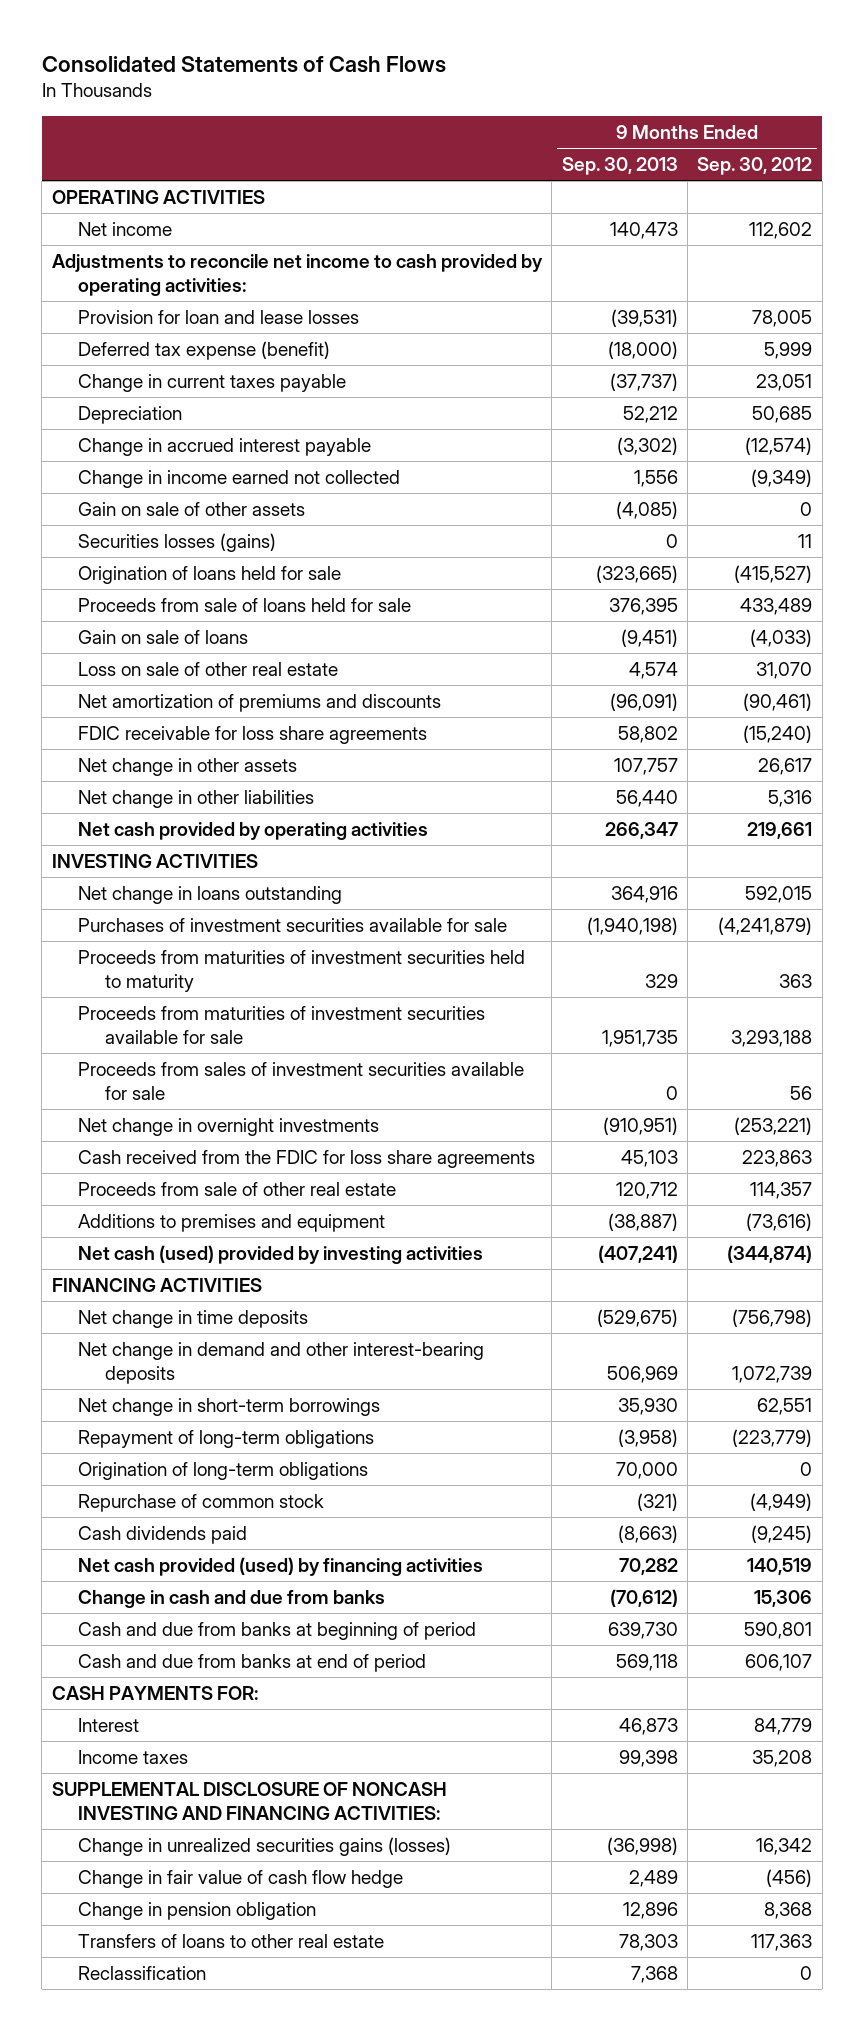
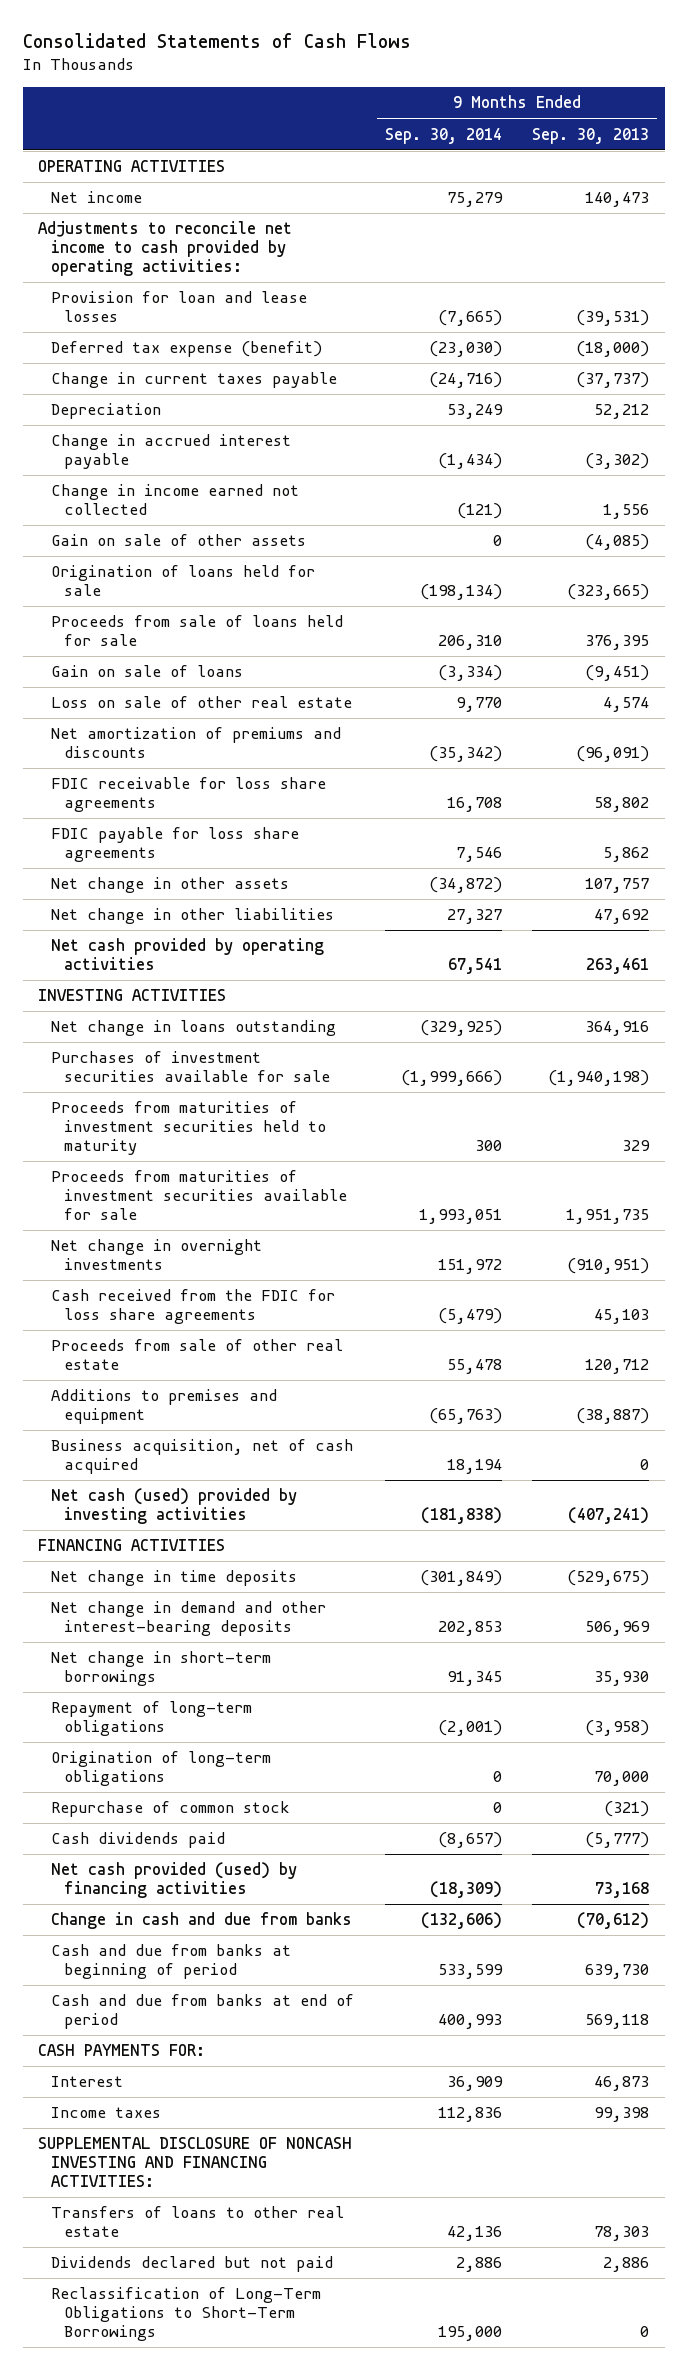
[697,157,813,176] Sep. 30, 2012 -> none
none -> [384,127,502,144] Sep. 30, 2014
[78,532,277,552] Securities losses (gains) -> none
none -> [50,827,299,863] FDIC payable for loss share agreements
[615,789,678,807] 56,440 -> [594,909,650,925] 47,692
[604,821,678,839] 266,347 -> [586,958,650,975] 263,461
[78,1061,525,1100] Proceeds from sales of investment securities available for sale -> none
none -> [50,1439,353,1475] Business acquisition, net of cash acquired
[617,1524,678,1543] (8,663) -> [585,1832,650,1849] (5,777)
[618,1557,678,1575] 70,282 -> [595,1882,650,1899] 73,168
[78,1836,452,1856] Change in unrealized securities gains (losses) -> none
[78,1869,404,1888] Change in fair value of cash flow hedge -> none
[78,1901,317,1920] Change in pension obligation -> none
[78,1965,207,1980] Reclassification -> none
none -> [50,2256,333,2273] Dividends declared but not paid
none -> [50,2287,321,2342] Reclassification of Long-Term Obligations to Short-Term Borrowings

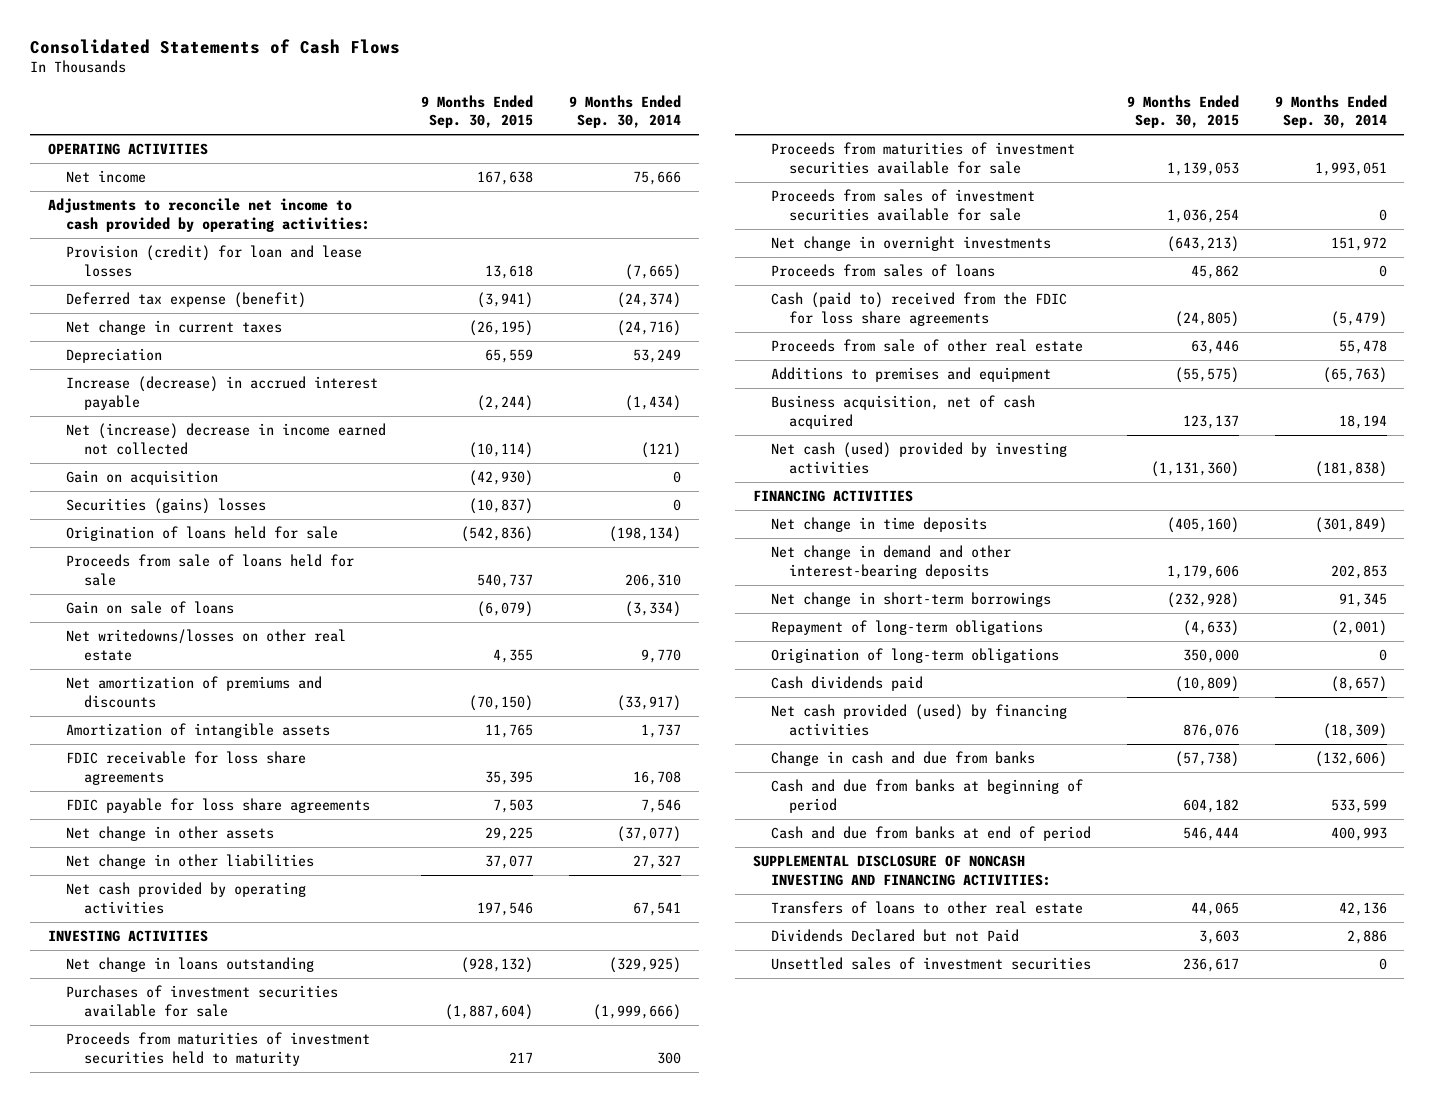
[532,127,650,144] Sep. 30, 2013 -> none
none -> [421,94,534,129] 9 Months Ended Sep. 30, 2015
[446,192,503,208] 75,279 -> [632,171,681,186] 75,666
[50,291,307,323] Provision for loan and lease losses -> [65,245,362,277] Provision (credit) for loan and lease losses
[428,341,502,358] (23,030) -> [616,292,681,309] (24,374)
[50,372,337,389] Change in current taxes payable -> [65,320,282,336] Net change in current taxes
[50,534,306,547] Gain on sale of other assets -> none
[50,434,291,470] Change in accrued interest payable -> [65,376,378,410] Increase (decrease) in accrued interest payable
[50,484,299,516] Change in income earned not collected -> [65,423,386,455] Net (increase) decrease in income earned not collected
none -> [65,470,218,486] Gain on acquisition
none -> [65,498,266,515] Securities (gains) losses
[50,696,352,709] Loss on sale of other real estate -> [65,629,346,661] Net writedowns/losses on other real estate
[428,746,502,763] (35,342) -> [616,694,681,711] (33,917)
none -> [65,723,330,739] Amortization of intangible assets
[428,877,502,894] (34,872) -> [616,826,681,843] (37,077)
none -> [771,189,1036,221] Proceeds from sales of investment securities available for sale
none -> [771,264,996,278] Proceeds from sales of loans
[50,1289,335,1325] Cash received from the FDIC for loss share agreements -> [771,292,1068,326] Cash (paid to) received from the FDIC for loss share agreements
[50,1801,290,1818] Repurchase of common stock -> none
[38,2044,206,2057] CASH PAYMENTS FOR: -> none
[50,2076,123,2088] Interest -> none
[50,2107,161,2119] Income taxes -> none
[50,2287,321,2342] Reclassification of Long-Term Obligations to Short-Term Borrowings -> none
[50,2256,333,2273] Dividends declared but not paid -> [771,929,1020,943] Dividends Declared but not Paid
none -> [771,957,1092,971] Unsettled sales of investment securities

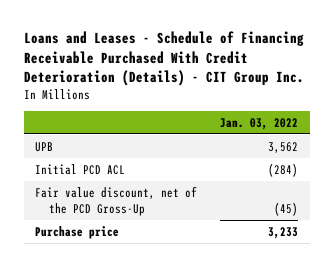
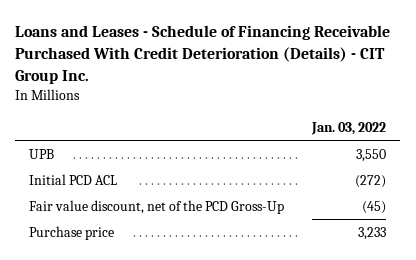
[268,141,299,153] 3,562 -> [356,148,387,162] 3,550
[268,162,299,177] (284) -> [355,174,387,188] (272)

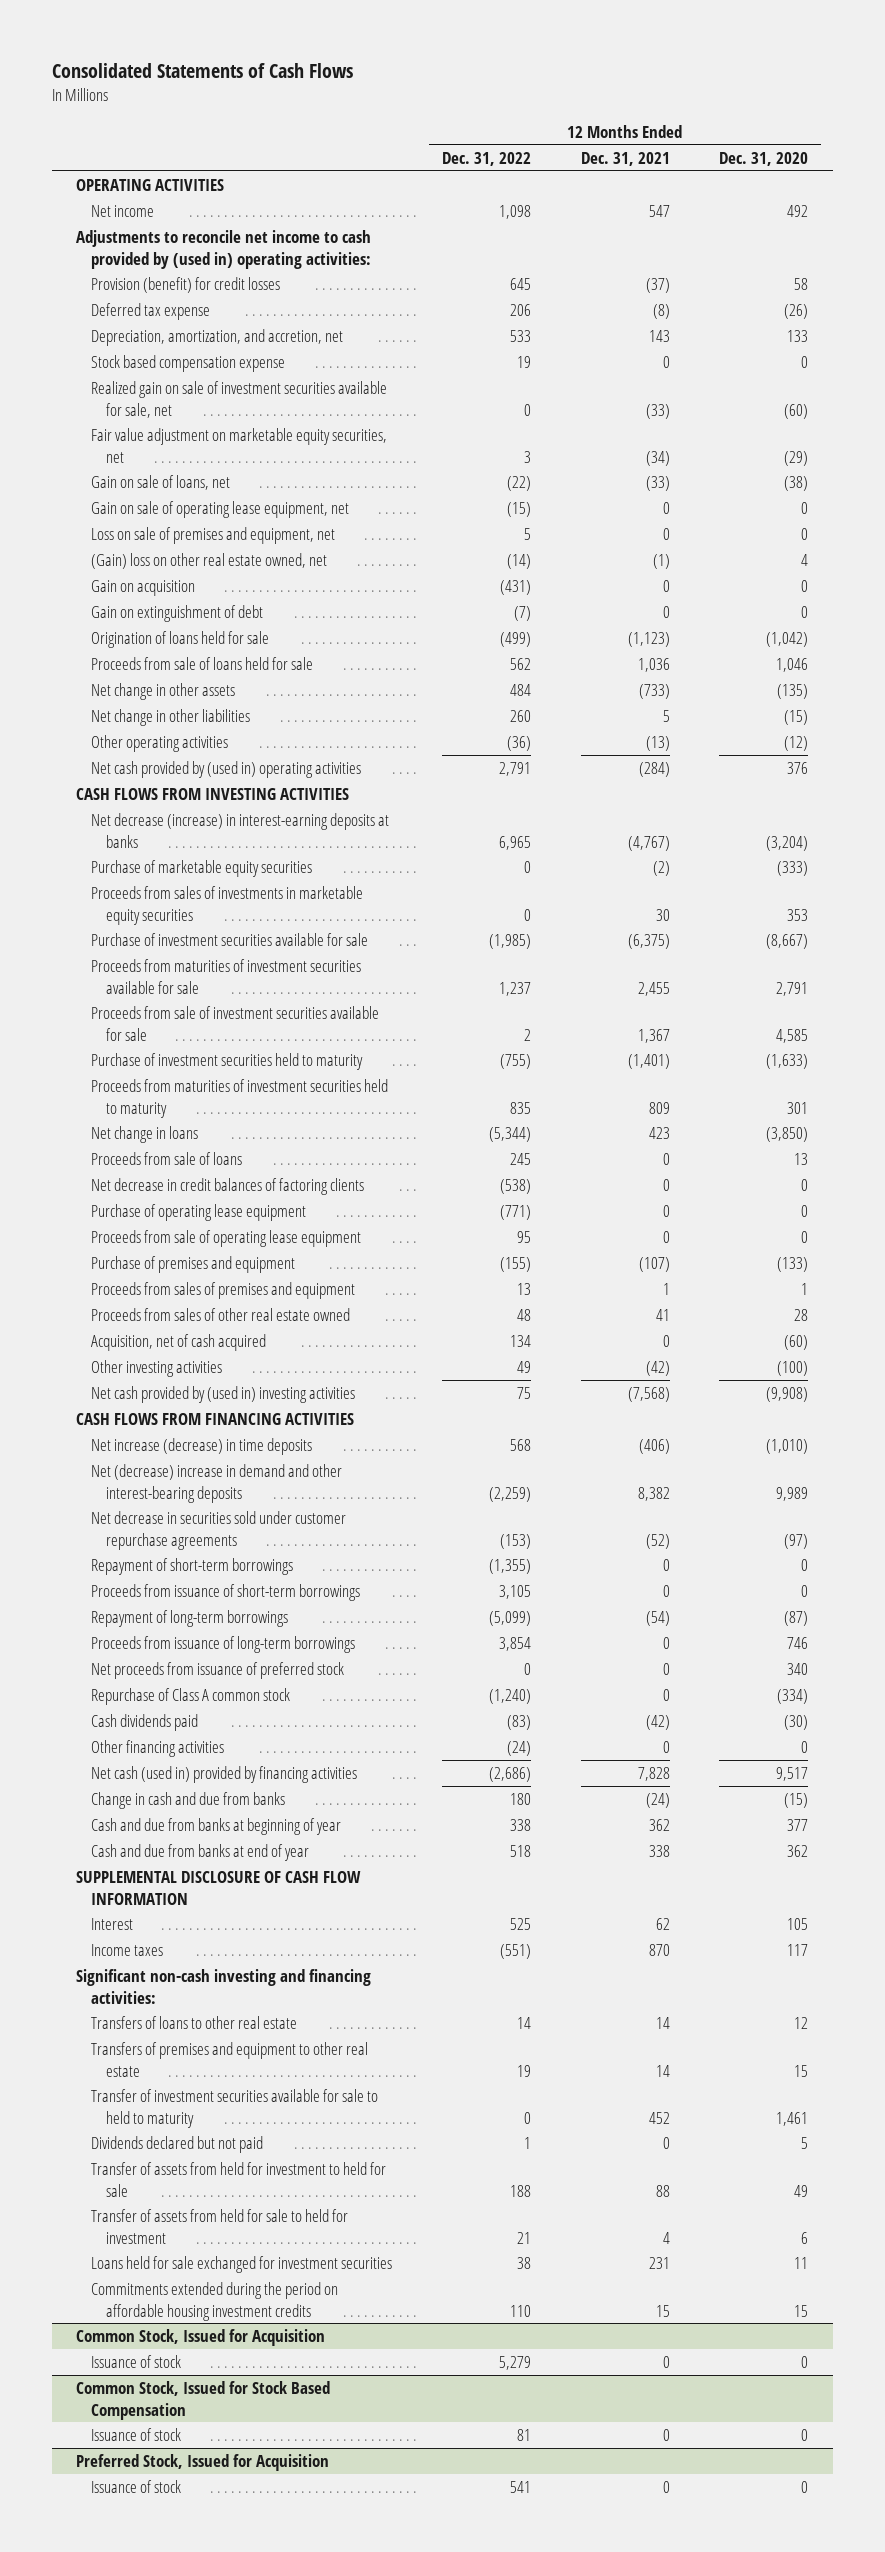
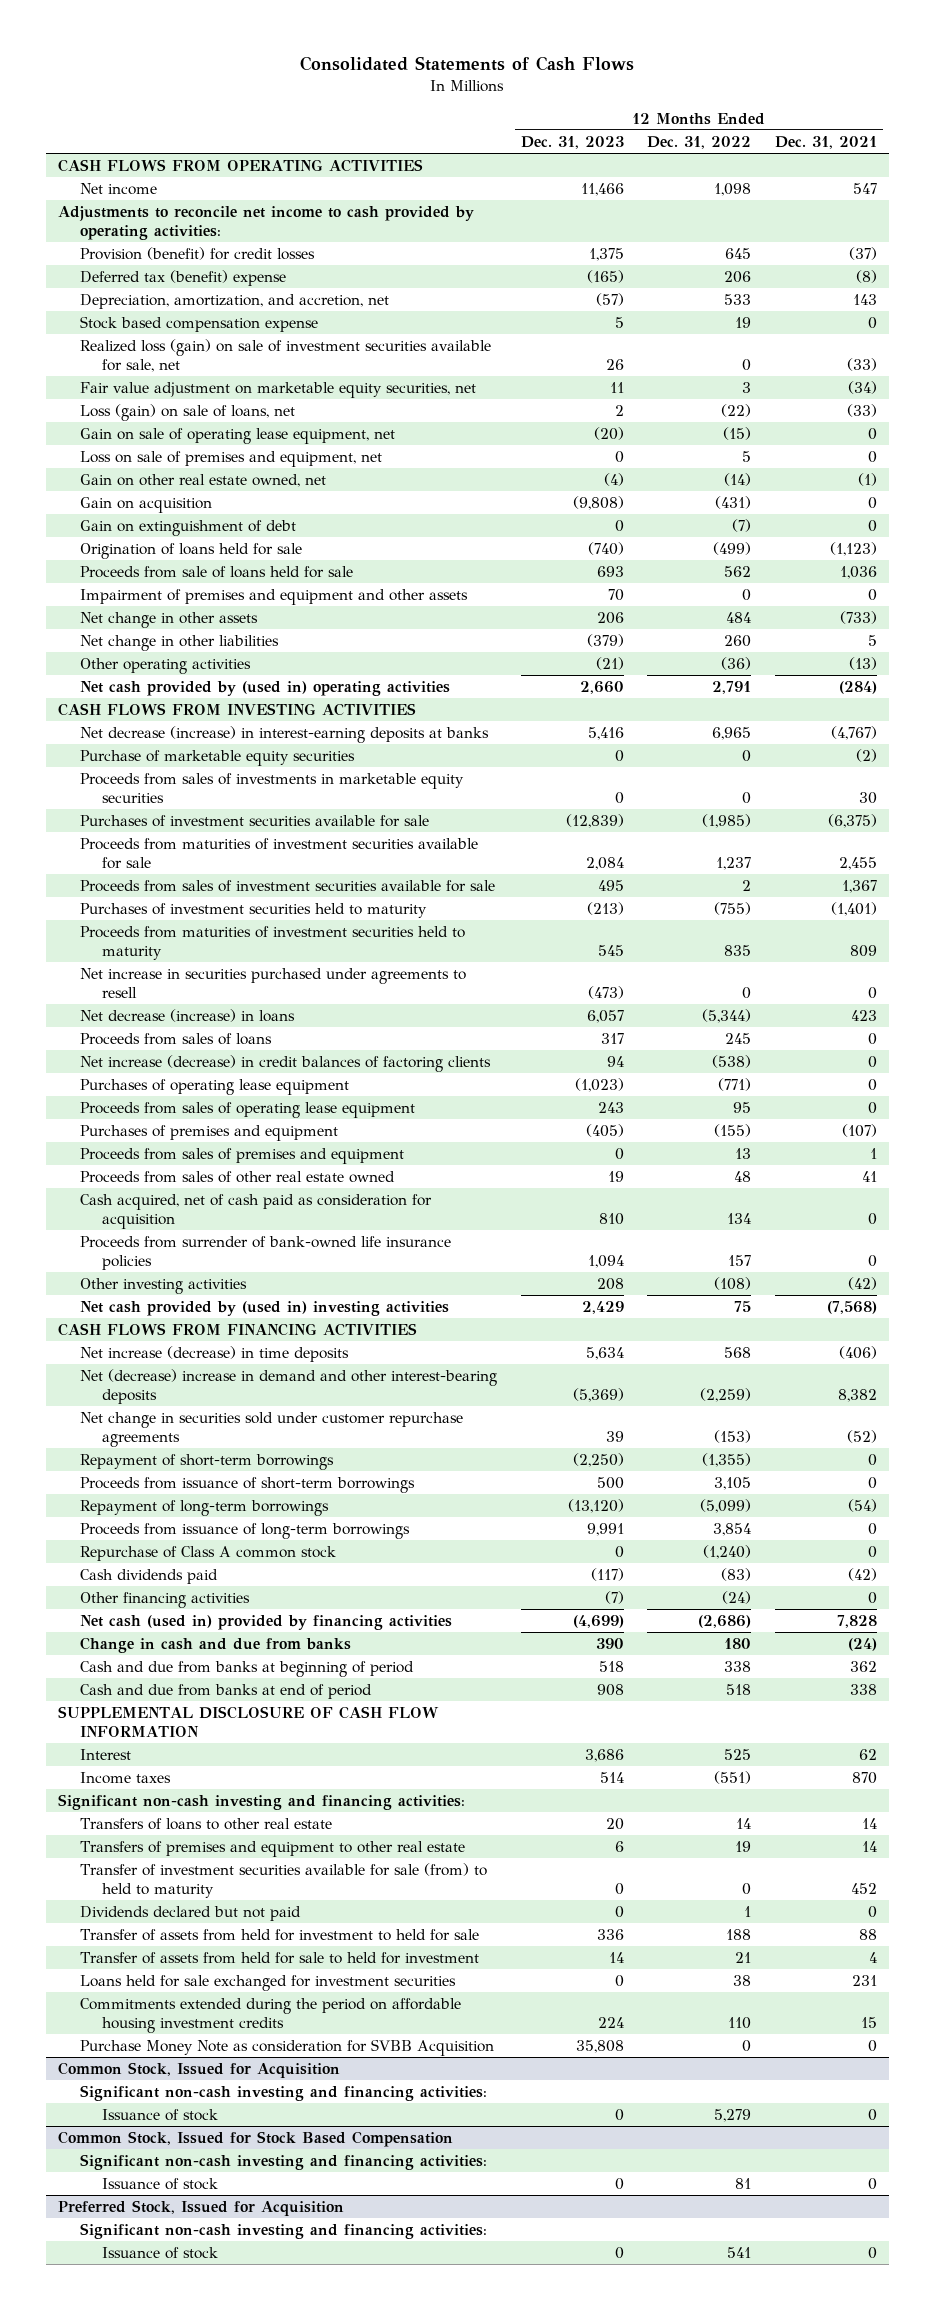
[719,151,809,166] Dec. 31, 2020 -> none
none -> [520,135,624,149] Dec. 31, 2023
[76,179,225,192] OPERATING ACTIVITIES -> [57,158,423,172] CASH FLOWS FROM OPERATING ACTIVITIES
[76,230,372,269] Adjustments to reconcile net income to cash provided by (used in) operating activities: -> [57,205,474,240] Adjustments to reconcile net income to cash provided by operating activities:
[91,303,211,321] Deferred tax expense -> [79,269,286,286] Deferred tax (benefit) expense
[91,381,388,418] Realized gain on sale of investment securities available for sale, net -> [79,338,491,372] Realized loss (gain) on sale of investment securities available for sale, net
[91,475,231,491] Gain on sale of loans, net -> [79,403,295,421] Loss (gain) on sale of loans, net
[91,553,328,570] (Gain) loss on other real estate owned, net -> [79,473,326,487] Gain on other real estate owned, net
none -> [79,588,468,605] Impairment of premises and equipment and other assets
[91,933,369,947] Purchase of investment securities available for sale -> [79,814,429,827] Purchases of investment securities available for sale
[91,1006,380,1041] Proceeds from sale of investment securities available for sale -> [79,879,495,892] Proceeds from sales of investment securities available for sale
[91,1053,364,1071] Purchase of investment securities held to maturity -> [79,902,427,918] Purchases of investment securities held to maturity
none -> [79,967,466,998] Net increase in securities purchased under agreements to resell
[91,1126,199,1144] Net change in loans -> [79,1008,295,1022] Net decrease (increase) in loans
[91,1152,243,1166] Proceeds from sale of loans -> [79,1032,272,1045] Proceeds from sales of loans
[91,1178,365,1196] Net decrease in credit balances of factoring clients -> [79,1054,491,1072] Net increase (decrease) in credit balances of factoring clients
[91,1204,307,1222] Purchase of operating lease equipment -> [79,1078,349,1095] Purchases of operating lease equipment
[91,1230,362,1248] Proceeds from sale of operating lease equipment -> [79,1101,415,1118] Proceeds from sales of operating lease equipment
[91,1256,296,1274] Purchase of premises and equipment -> [79,1124,338,1141] Purchases of premises and equipment
[91,1334,267,1352] Acquisition, net of cash acquired -> [79,1193,432,1229] Cash acquired, net of cash paid as consideration for acquisition
none -> [79,1235,451,1270] Proceeds from surrender of bank-owned life insurance policies
[516,1361,531,1374] 49 -> [714,1276,752,1290] (108)
[91,1511,347,1550] Net decrease in securities sold under customer repurchase agreements -> [79,1411,463,1447] Net change in securities sold under customer repurchase agreements
[91,1662,345,1680] Net proceeds from issuance of preferred stock -> none
[91,1818,342,1836] Cash and due from banks at beginning of year -> [79,1660,414,1677] Cash and due from banks at beginning of period
[91,1844,310,1862] Cash and due from banks at end of year -> [79,1683,372,1699] Cash and due from banks at end of period
[91,2089,379,2128] Transfer of investment securities available for sale to held to maturity -> [79,1862,487,1898] Transfer of investment securities available for sale (from) to held to maturity
none -> [79,2038,494,2056] Purchase Money Note as consideration for SVBB Acquisition
none -> [79,2084,487,2101] Significant non-cash investing and financing activities:
none -> [79,2153,487,2170] Significant non-cash investing and financing activities:
none -> [79,2222,487,2239] Significant non-cash investing and financing activities:

